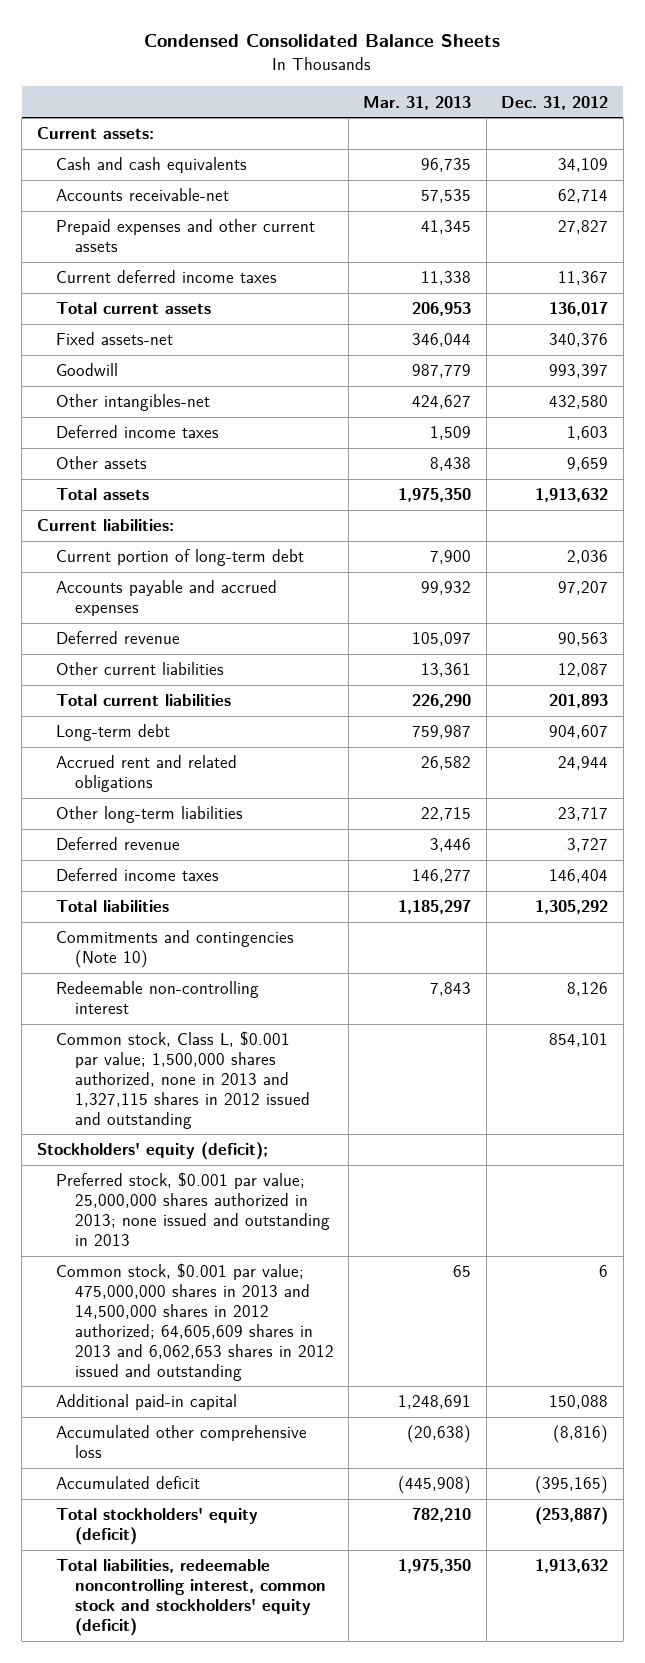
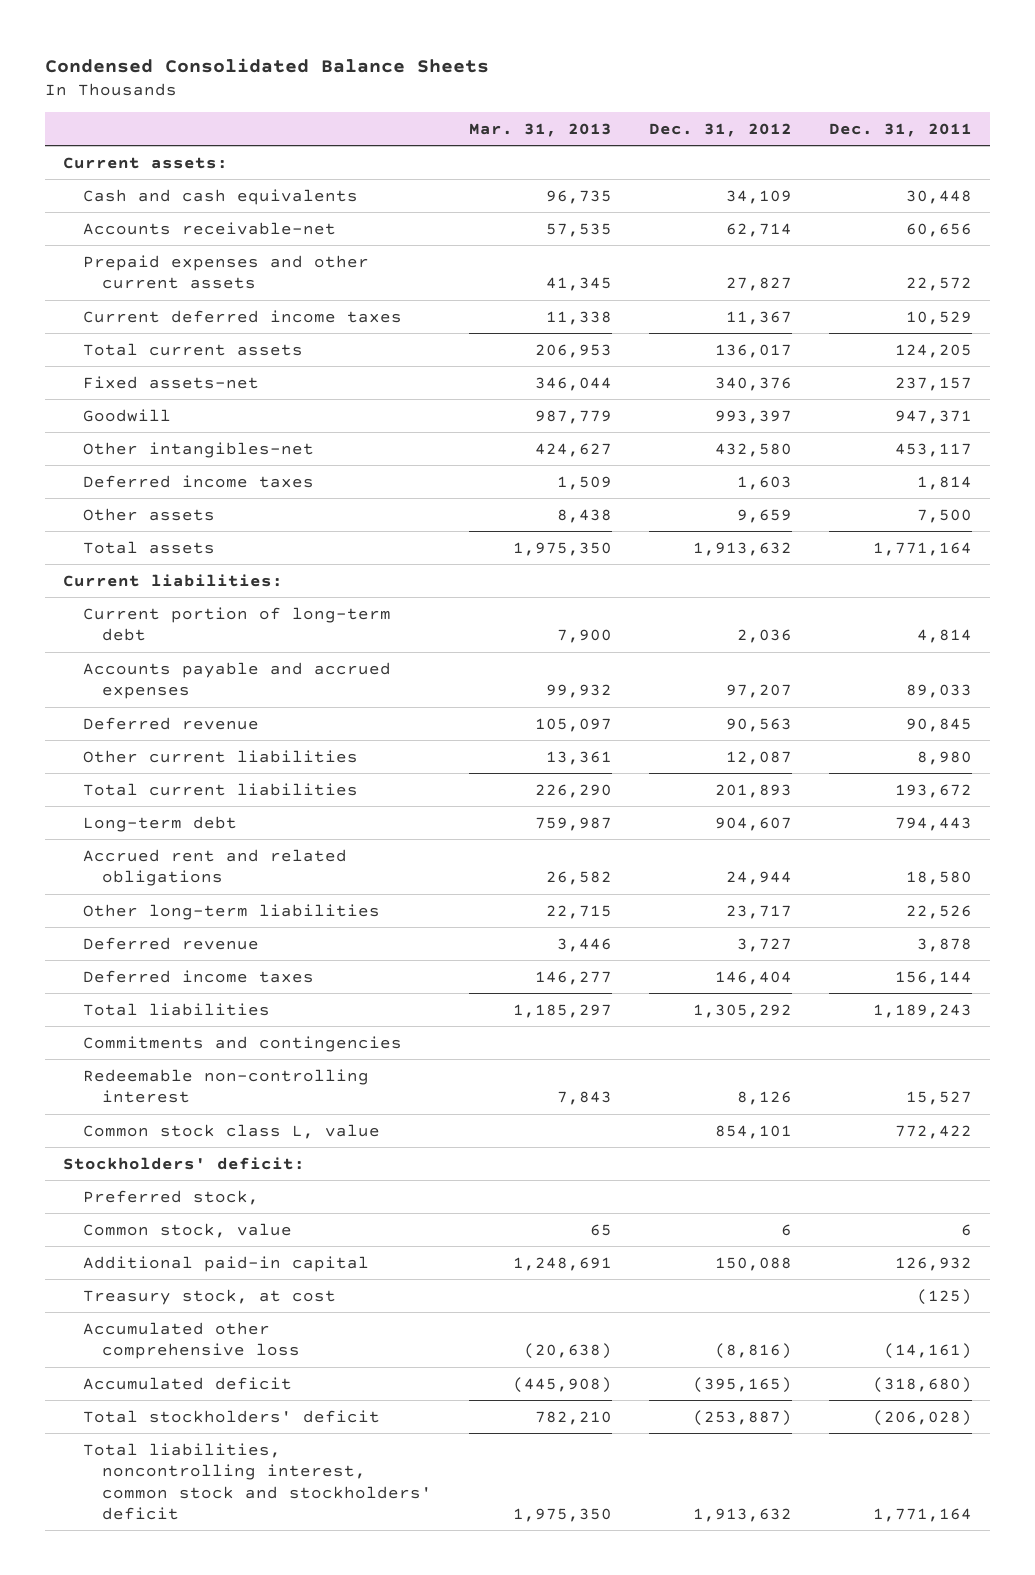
none -> [829,122,973,137] Dec. 31, 2011
[55,930,294,969] Commitments and contingencies (Note 10) -> [82,1035,402,1052] Commitments and contingencies
[55,1031,310,1129] Common stock, Class L, $0.001 par value; 1,500,000 shares authorized, none in 2013 and 1,327,115 shares in 2012 issued and outstanding -> [82,1123,380,1139] Common stock class L, value
[36,1142,268,1161] Stockholders' equity (deficit); -> [63,1156,306,1170] Stockholders' deficit:
[55,1172,330,1246] Preferred stock, $0.001 par value; 25,000,000 shares authorized in 2013; none issued and outstanding in 2013 -> [82,1189,259,1205] Preferred stock,
[55,1263,334,1381] Common stock, $0.001 par value; 475,000,000 shares in 2013 and 14,500,000 shares in 2012 authorized; 64,605,609 shares in 2013 and 6,062,653 shares in 2012 issued and outstanding -> [82,1222,292,1238] Common stock, value
none -> [82,1288,336,1305] Treasury stock, at cost
[55,1508,258,1546] Total stockholders' equity (deficit) -> [82,1409,380,1423] Total stockholders' deficit
[55,1559,326,1636] Total liabilities, redeemable noncontrolling interest, common stock and stockholders' equity (deficit) -> [82,1442,433,1521] Total liabilities, noncontrolling interest, common stock and stockholders' deficit

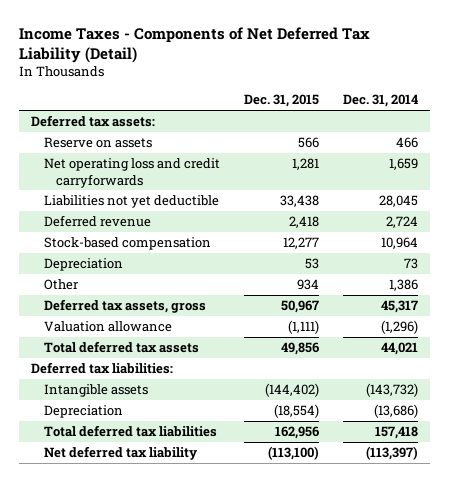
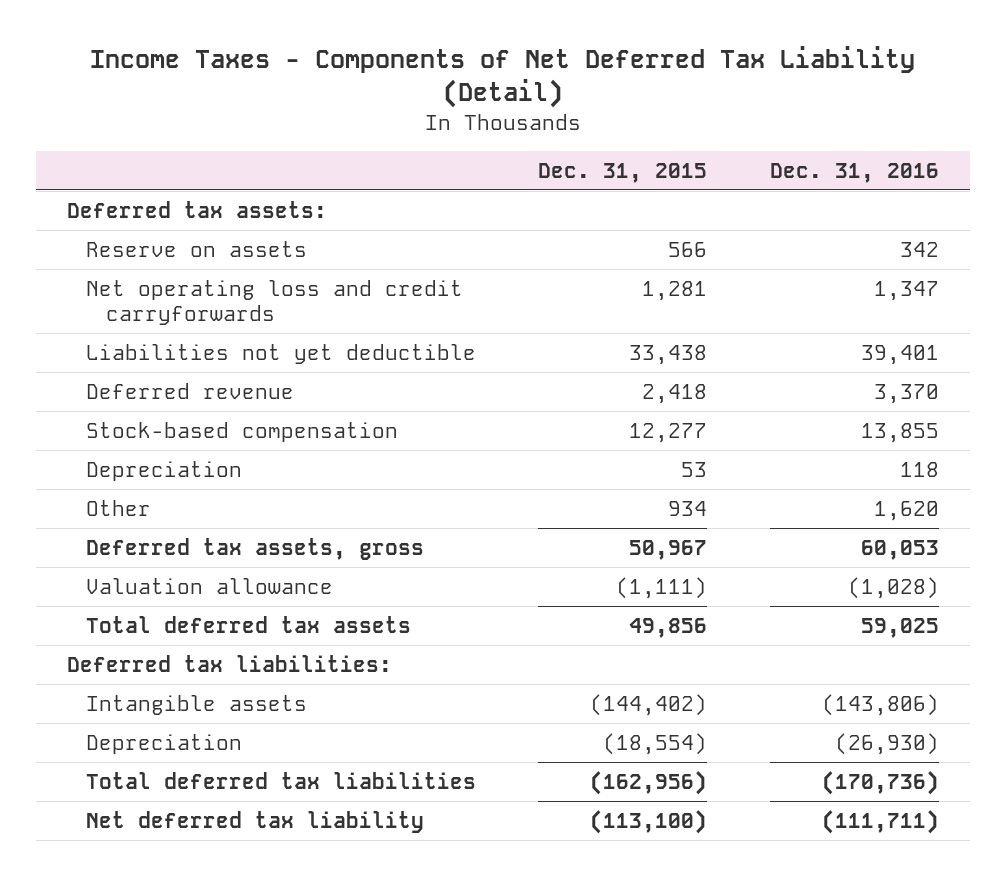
[343,94,419,108] Dec. 31, 2014 -> none
none -> [769,163,939,184] Dec. 31, 2016
[275,426,320,440] 162,956 -> [590,770,708,795] (162,956)

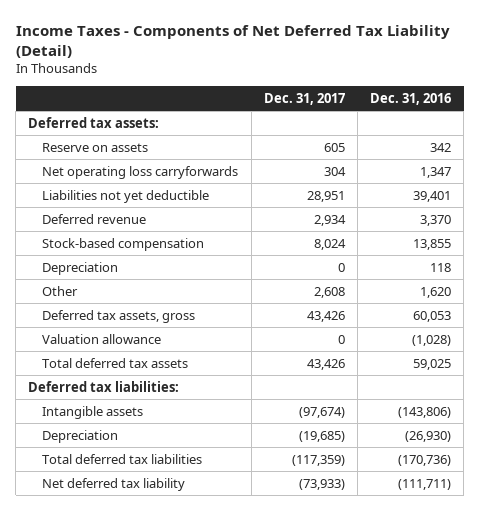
[538,163,708,184] Dec. 31, 2015 -> none
none -> [263,92,345,105] Dec. 31, 2017
[86,279,464,325] Net operating loss and credit carryforwards -> [42,165,239,179] Net operating loss carryforwards

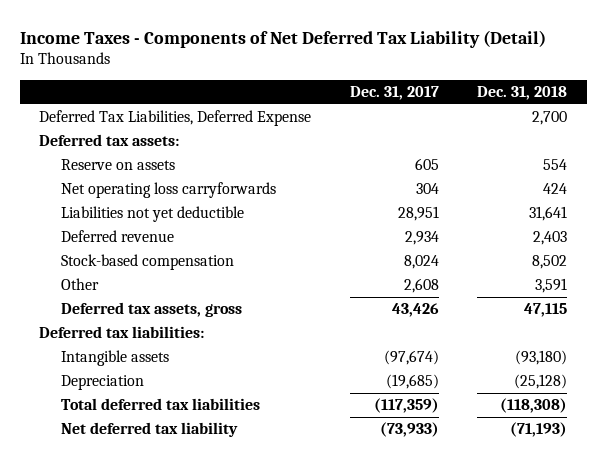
[370,92,452,105] Dec. 31, 2016 -> none
none -> [477,85,568,100] Dec. 31, 2018
none -> [39,110,312,127] Deferred Tax Liabilities, Deferred Expense
[42,261,119,275] Depreciation -> none
[42,333,162,344] Valuation allowance -> none
[42,357,189,368] Total deferred tax assets -> none

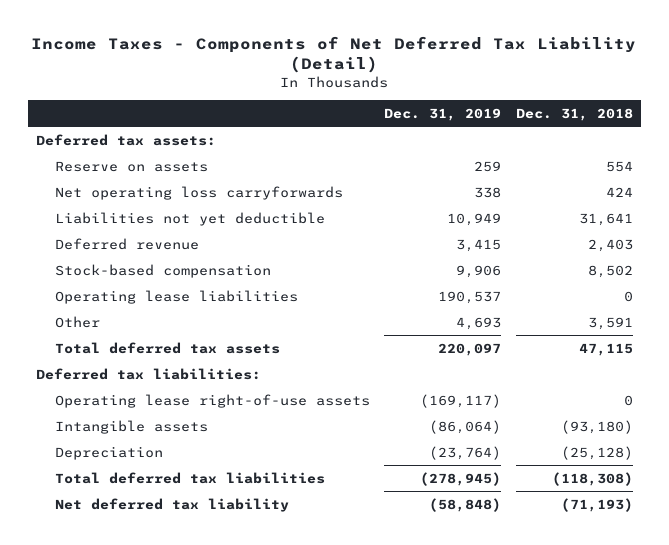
[349,85,439,100] Dec. 31, 2017 -> none
none -> [384,107,502,121] Dec. 31, 2019
[39,110,312,127] Deferred Tax Liabilities, Deferred Expense -> none
none -> [54,289,298,304] Operating lease liabilities
[60,302,242,318] Deferred tax assets, gross -> [54,341,280,354] Total deferred tax assets
none -> [54,393,370,408] Operating lease right-of-use assets

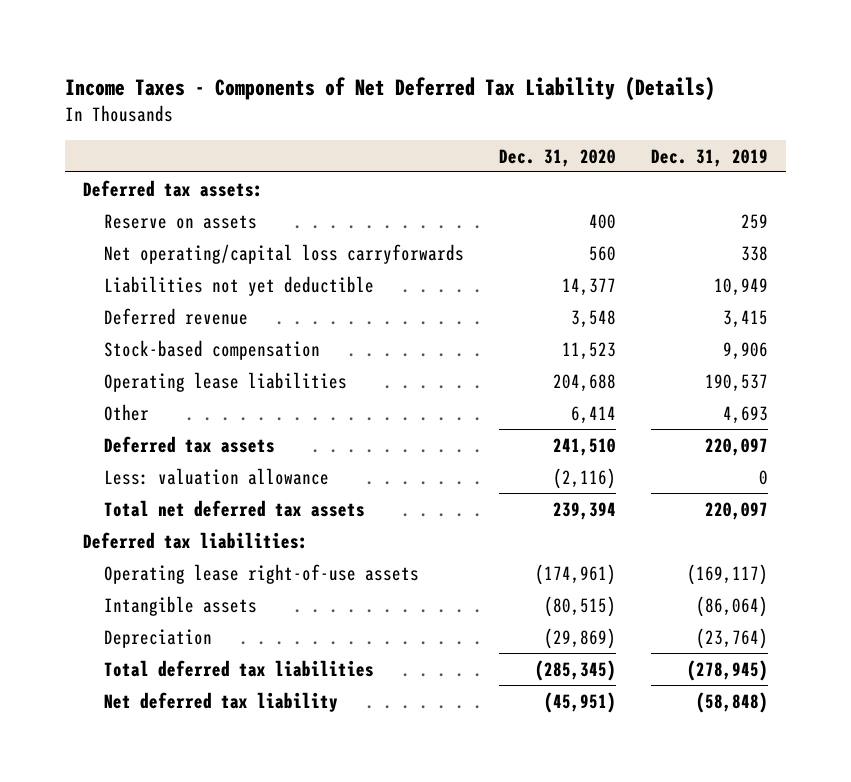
[31,35,637,74] Income Taxes - Components of Net Deferred Tax Liability (Detail) -> [65,76,716,101] Income Taxes - Components of Net Deferred Tax Liability (Details)
[516,107,634,121] Dec. 31, 2018 -> none
none -> [499,148,617,167] Dec. 31, 2020
[54,185,343,200] Net operating loss carryforwards -> [103,243,464,264] Net operating/capital loss carryforwards
[54,341,280,354] Total deferred tax assets -> [103,435,275,453] Deferred tax assets
none -> [103,467,329,485] Less: valuation allowance
none -> [103,499,365,517] Total net deferred tax assets

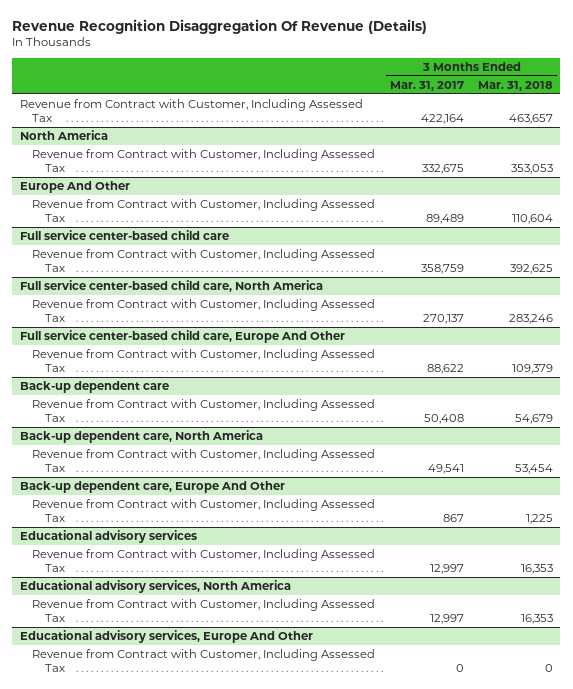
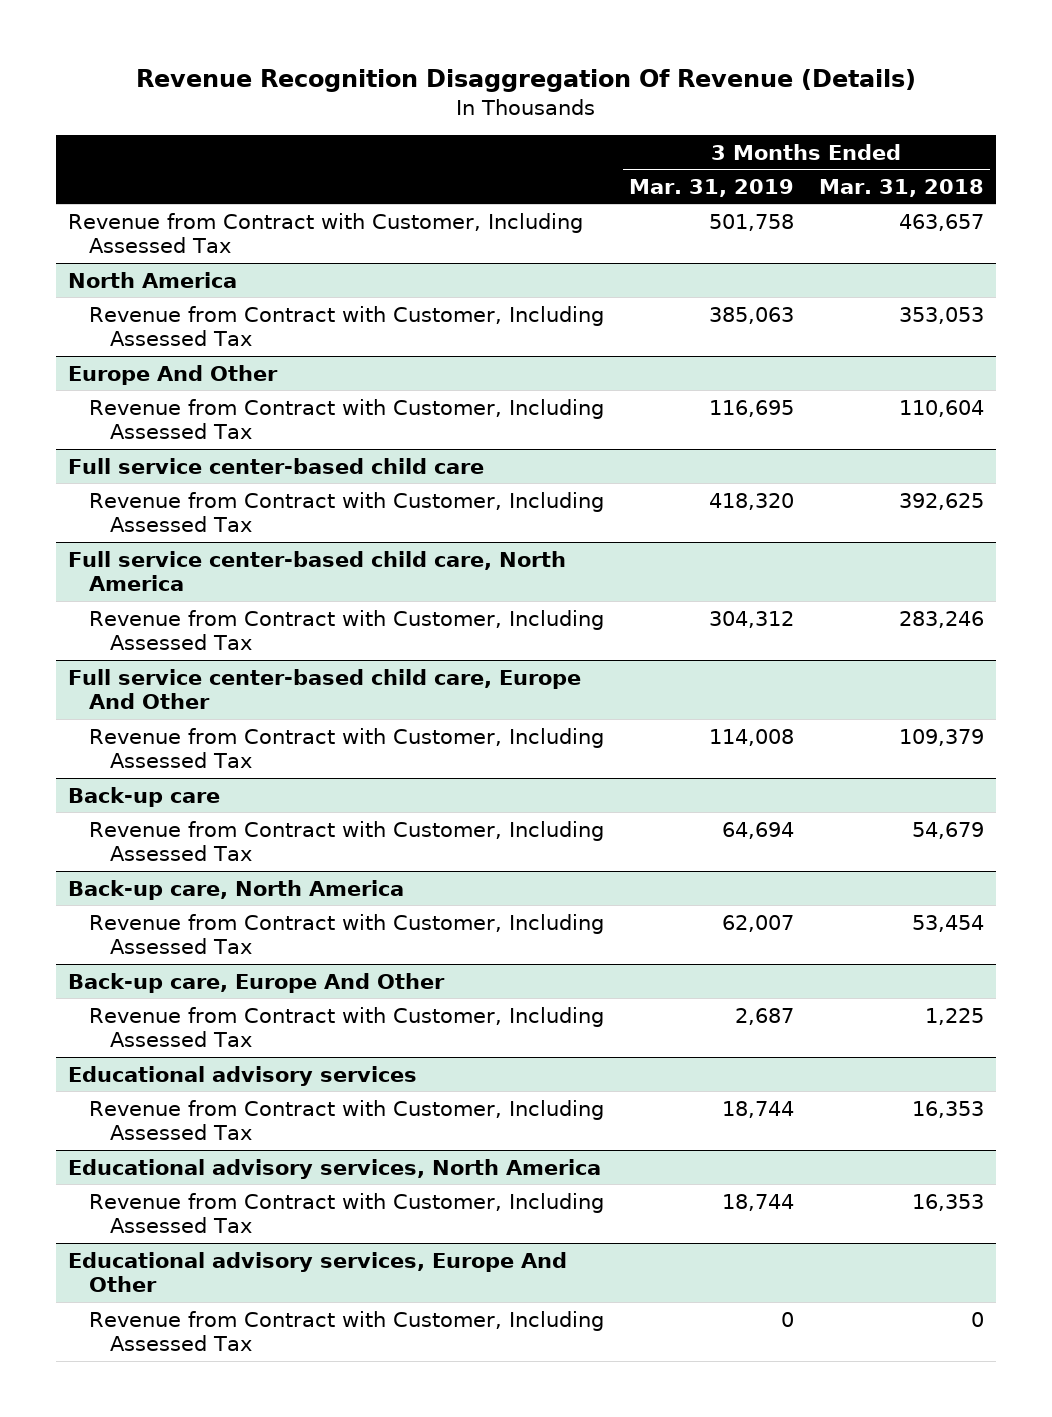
[389,80,464,91] Mar. 31, 2017 -> none
none -> [628,178,794,197] Mar. 31, 2019
[19,380,169,393] Back-up dependent care -> [68,786,221,807] Back-up care
[19,429,263,443] Back-up dependent care, North America -> [68,879,405,900] Back-up care, North America
[19,480,285,493] Back-up dependent care, Europe And Other -> [68,972,446,993] Back-up care, Europe And Other

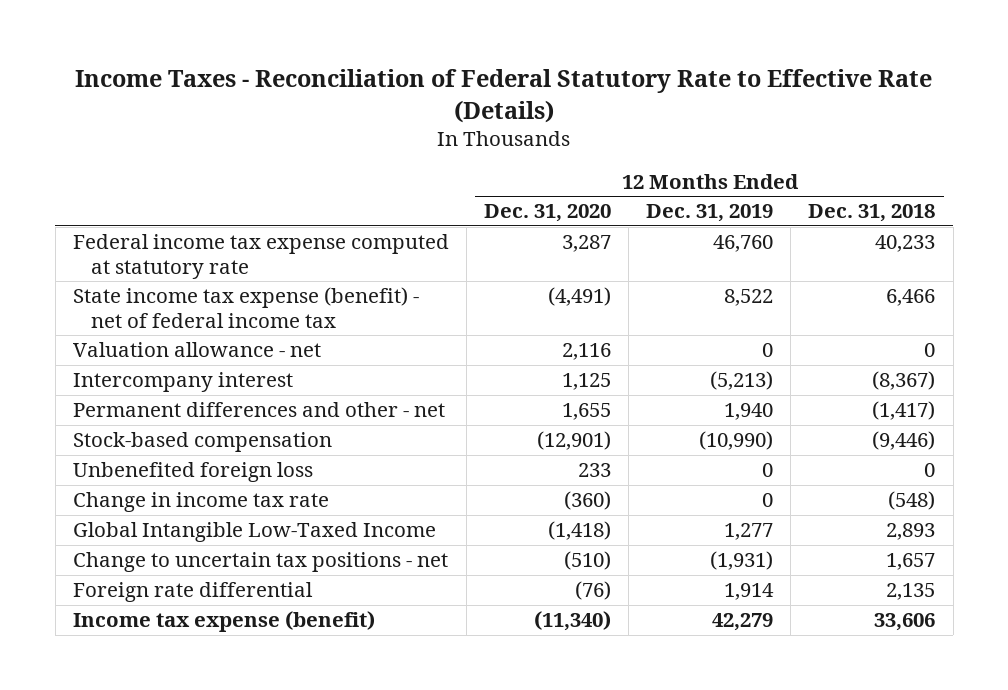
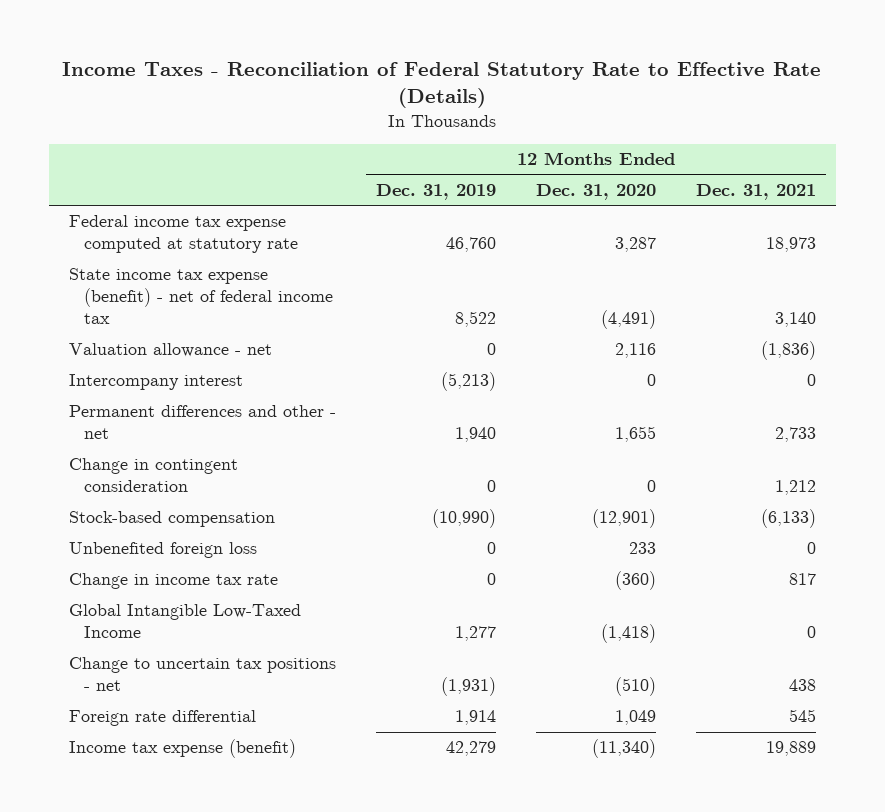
[808,204,936,223] Dec. 31, 2018 -> none
none -> [695,183,816,200] Dec. 31, 2021
[562,373,612,391] 1,125 -> [646,374,656,387] 0
none -> [69,458,239,493] Change in contingent consideration
[575,581,612,601] (76) -> [614,710,656,726] 1,049

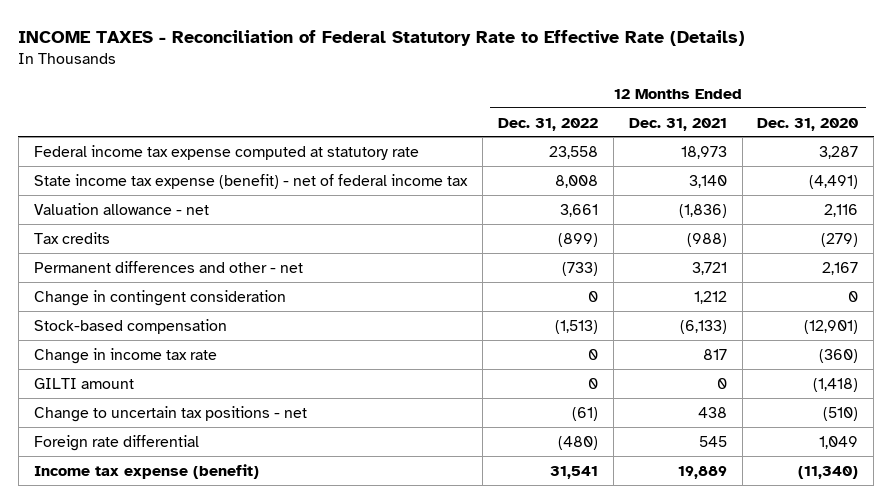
[62,62,822,109] Income Taxes - Reconciliation of Federal Statutory Rate to Effective Rate (Details) -> [18,29,746,46] INCOME TAXES - Reconciliation of Federal Statutory Rate to Effective Rate (Details)
[376,183,497,200] Dec. 31, 2019 -> none
none -> [497,117,598,131] Dec. 31, 2022
[69,374,244,391] Intercompany interest -> none
none -> [33,231,110,244] Tax credits
[614,426,656,443] 1,655 -> [822,261,859,275] 2,167
[774,427,816,443] 2,733 -> [691,261,727,275] 3,721
[69,542,258,559] Unbenefited foreign loss -> none
[69,604,302,639] Global Intangible Low-Taxed Income -> [33,377,134,389] GILTI amount

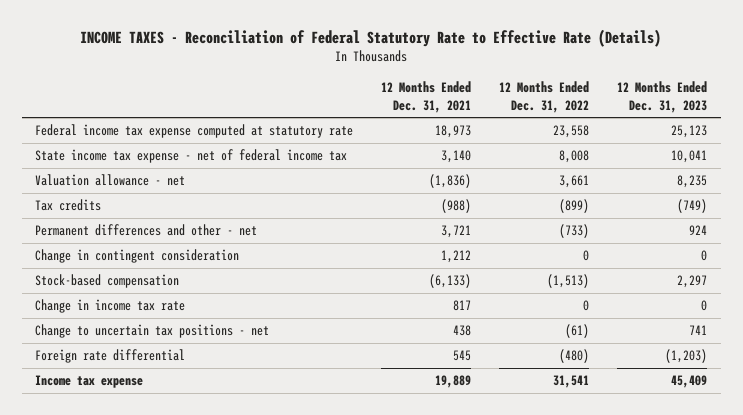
[757,117,859,131] Dec. 31, 2020 -> none
none -> [617,81,708,113] 12 Months Ended Dec. 31, 2023
[33,173,468,189] State income tax expense (benefit) - net of federal income tax -> [35,149,348,164] State income tax expense - net of federal income tax
[33,377,134,389] GILTI amount -> none
[33,463,259,479] Income tax expense (benefit) -> [35,375,144,389] Income tax expense

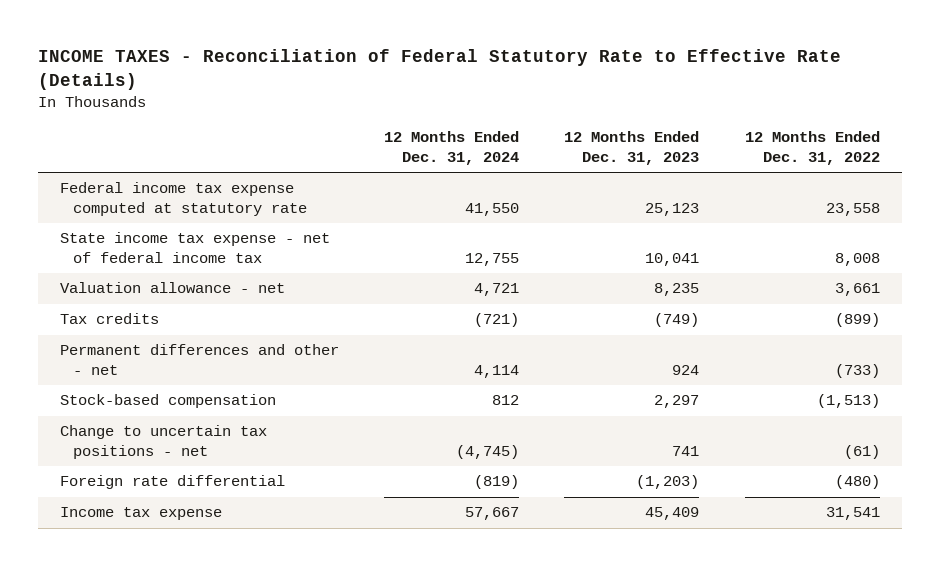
[381,81,472,113] 12 Months Ended Dec. 31, 2021 -> none
none -> [384,131,520,166] 12 Months Ended Dec. 31, 2024
[35,249,240,264] Change in contingent consideration -> none
[35,299,186,314] Change in income tax rate -> none

